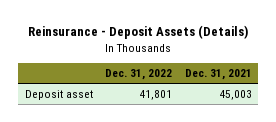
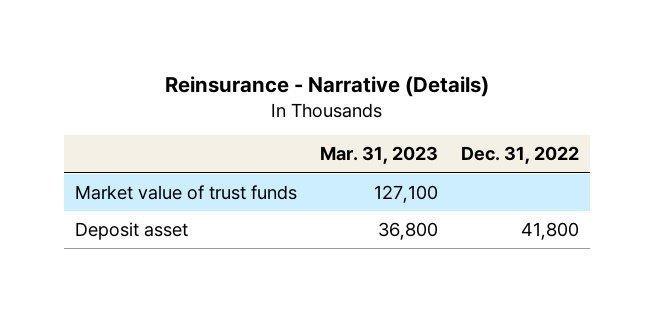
[28,25,249,40] Reinsurance - Deposit Assets (Details) -> [165,76,490,98] Reinsurance - Narrative (Details)
[184,69,252,81] Dec. 31, 2021 -> none
none -> [320,146,439,165] Mar. 31, 2023
none -> [75,185,298,201] Market value of trust funds
[139,90,173,101] 41,801 -> [520,222,579,241] 41,800

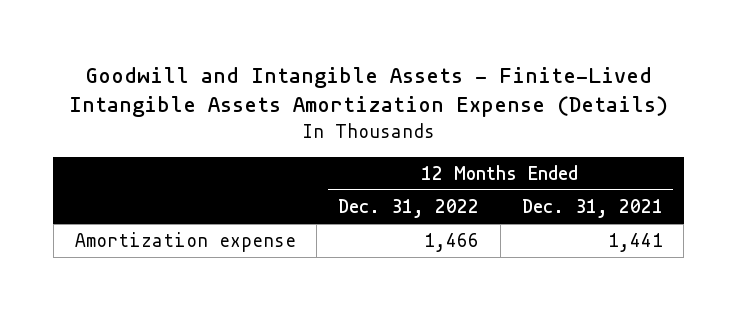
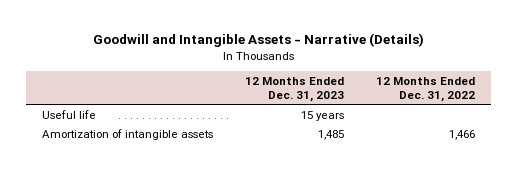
[68,66,668,118] Goodwill and Intangible Assets - Finite-Lived Intangible Assets Amortization Expense (Details) -> [92,33,424,48] Goodwill and Intangible Assets - Narrative (Details)
[521,199,663,219] Dec. 31, 2021 -> none
none -> [245,77,345,102] 12 Months Ended Dec. 31, 2023
none -> [42,109,97,119] Useful life
[74,232,296,253] Amortization expense -> [42,128,214,140] Amortization of intangible assets

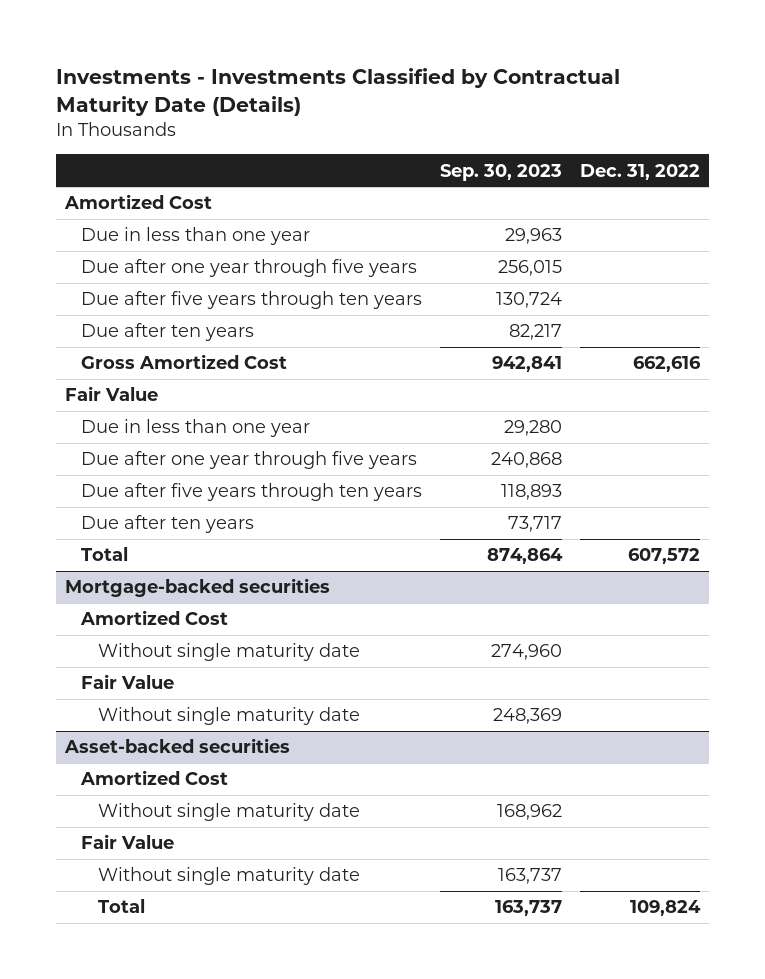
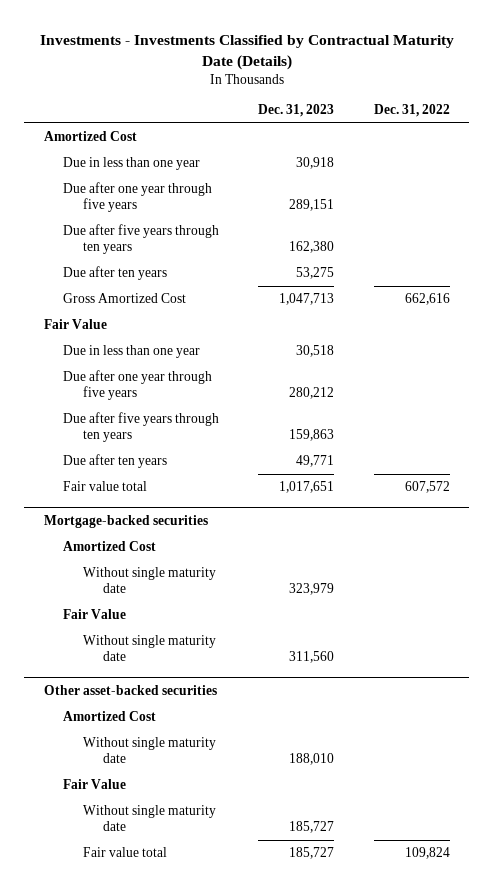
[440,163,563,181] Sep. 30, 2023 -> none
none -> [258,104,335,118] Dec. 31, 2023
[81,547,129,562] Total -> [63,481,148,492] Fair value total
[63,738,290,754] Asset-backed securities -> [43,685,217,696] Other asset-backed securities
[97,899,145,914] Total -> [82,847,167,858] Fair value total

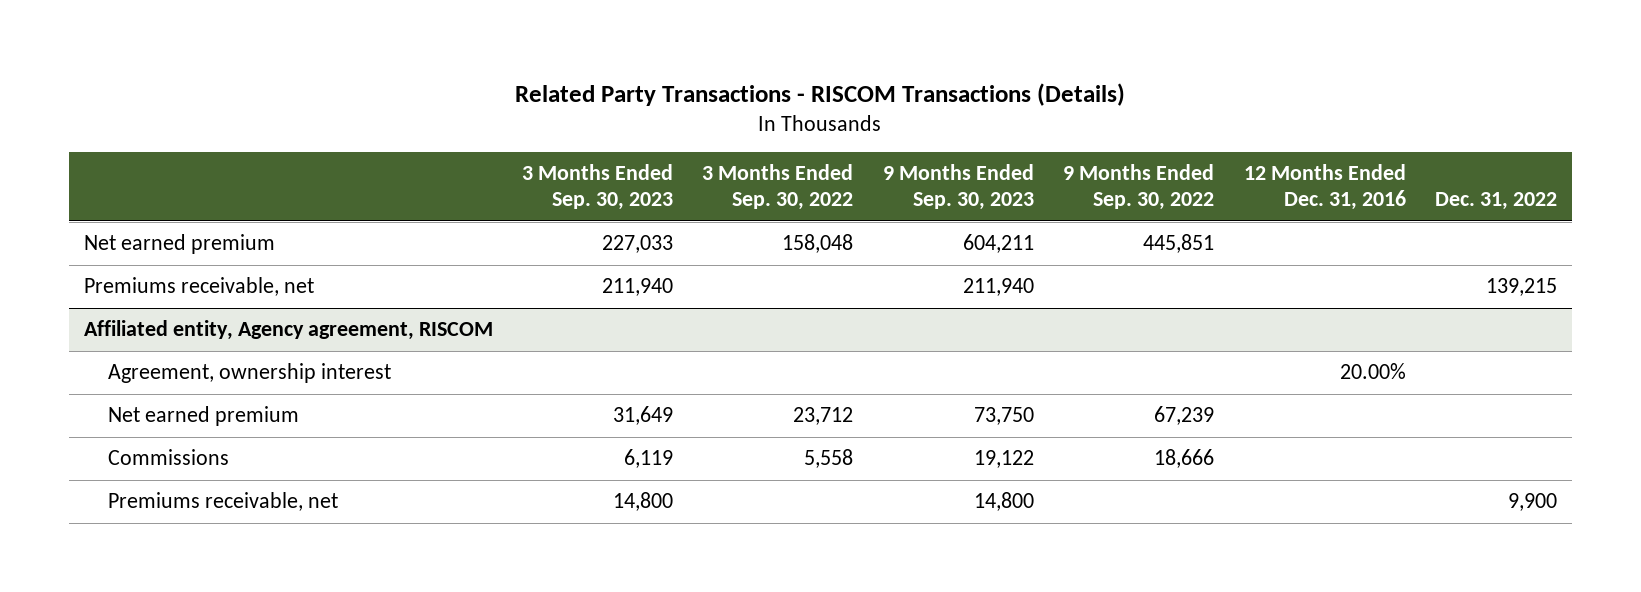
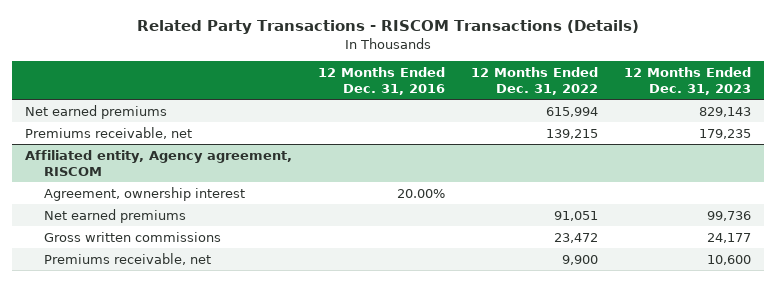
[522,164,674,211] 3 Months Ended Sep. 30, 2023 -> none
[702,164,854,211] 3 Months Ended Sep. 30, 2022 -> none
[882,164,1034,211] 9 Months Ended Sep. 30, 2023 -> none
[1063,164,1215,211] 9 Months Ended Sep. 30, 2022 -> none
[1435,192,1558,211] Dec. 31, 2022 -> none
none -> [470,66,598,96] 12 Months Ended Dec. 31, 2022
none -> [623,66,751,96] 12 Months Ended Dec. 31, 2023
[83,234,275,255] Net earned premium -> [24,104,167,119] Net earned premiums
[108,406,300,427] Net earned premium -> [43,208,186,223] Net earned premiums
[108,449,230,466] Commissions -> [43,231,221,242] Gross written commissions

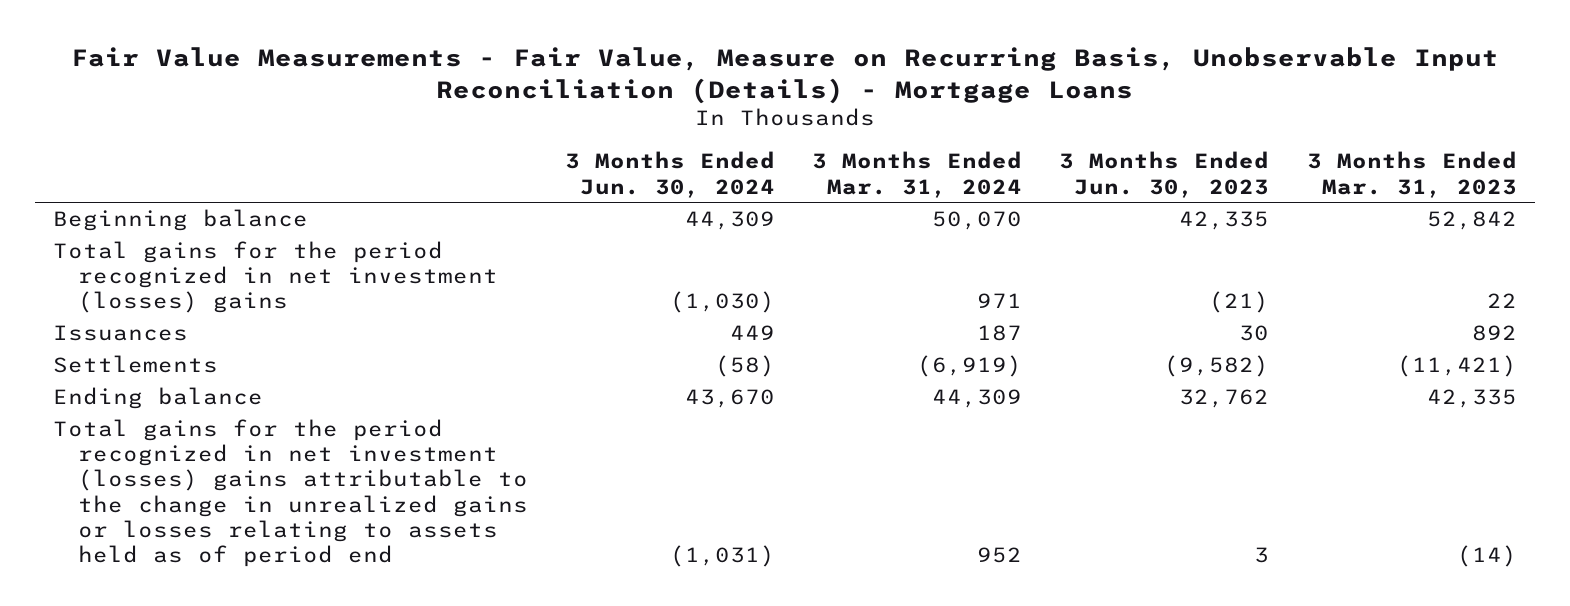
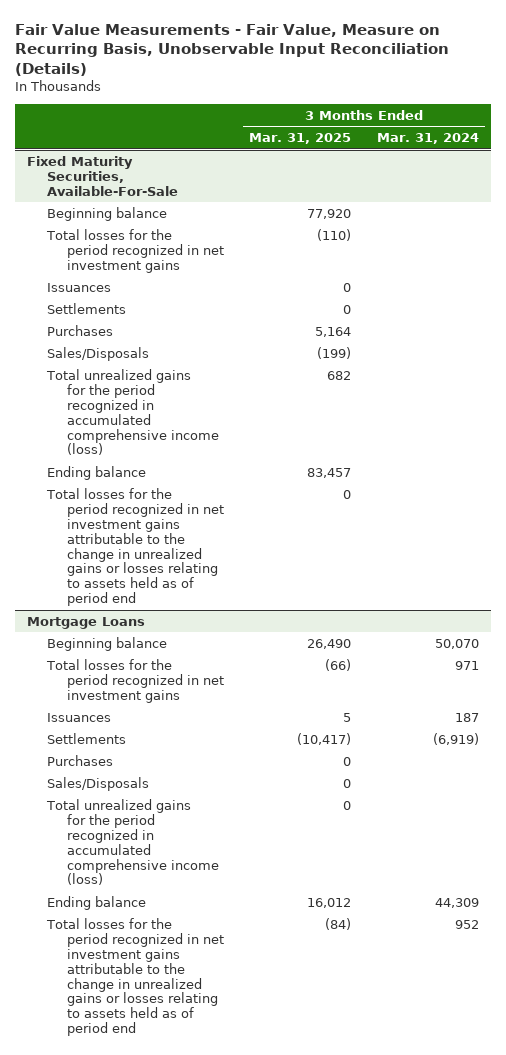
[71,47,1500,104] Fair Value Measurements - Fair Value, Measure on Recurring Basis, Unobservable Input Reconciliation (Details) - Mortgage Loans -> [14,23,449,77] Fair Value Measurements - Fair Value, Measure on Recurring Basis, Unobservable Input Reconciliation (Details)
[564,151,775,198] 3 Months Ended Jun. 30, 2024 -> none
[1059,151,1270,198] 3 Months Ended Jun. 30, 2023 -> none
[1306,151,1517,198] 3 Months Ended Mar. 31, 2023 -> none
none -> [249,133,352,145] Mar. 31, 2025
none -> [27,155,179,196] Fixed Maturity Securities, Available-For-Sale
none -> [47,206,168,221] Beginning balance
none -> [46,228,225,273] Total losses for the period recognized in net investment gains
none -> [47,282,112,292] Issuances
none -> [47,302,127,314] Settlements
none -> [47,324,114,336] Purchases
none -> [47,346,150,361] Sales/Disposals
none -> [46,368,220,456] Total unrealized gains for the period recognized in accumulated comprehensive income (loss)
none -> [47,465,147,480] Ending balance
none -> [46,487,225,607] Total losses for the period recognized in net investment gains attributable to the change in unrealized gains or losses relating to assets held as of period end
none -> [27,616,146,629] Mortgage Loans
[53,241,498,314] Total gains for the period recognized in net investment (losses) gains -> [46,658,225,703] Total losses for the period recognized in net investment gains
none -> [47,754,114,766] Purchases
none -> [47,776,150,791] Sales/Disposals
none -> [46,798,220,886] Total unrealized gains for the period recognized in accumulated comprehensive income (loss)
[53,419,528,567] Total gains for the period recognized in net investment (losses) gains attributable to the change in unrealized gains or losses relating to assets held as of period end -> [46,917,225,1037] Total losses for the period recognized in net investment gains attributable to the change in unrealized gains or losses relating to assets held as of period end

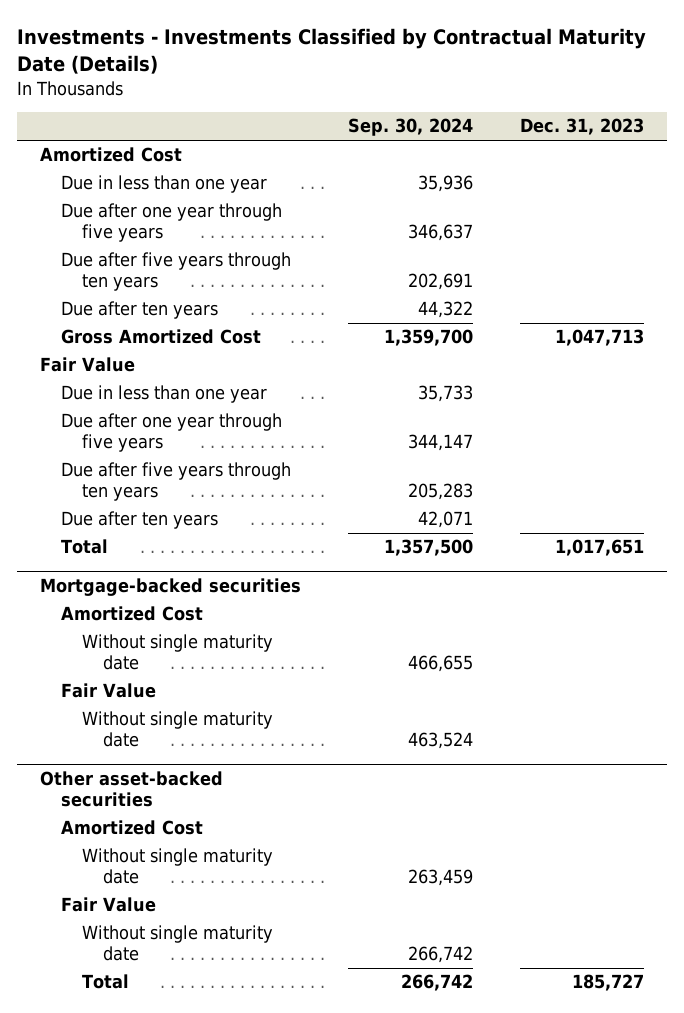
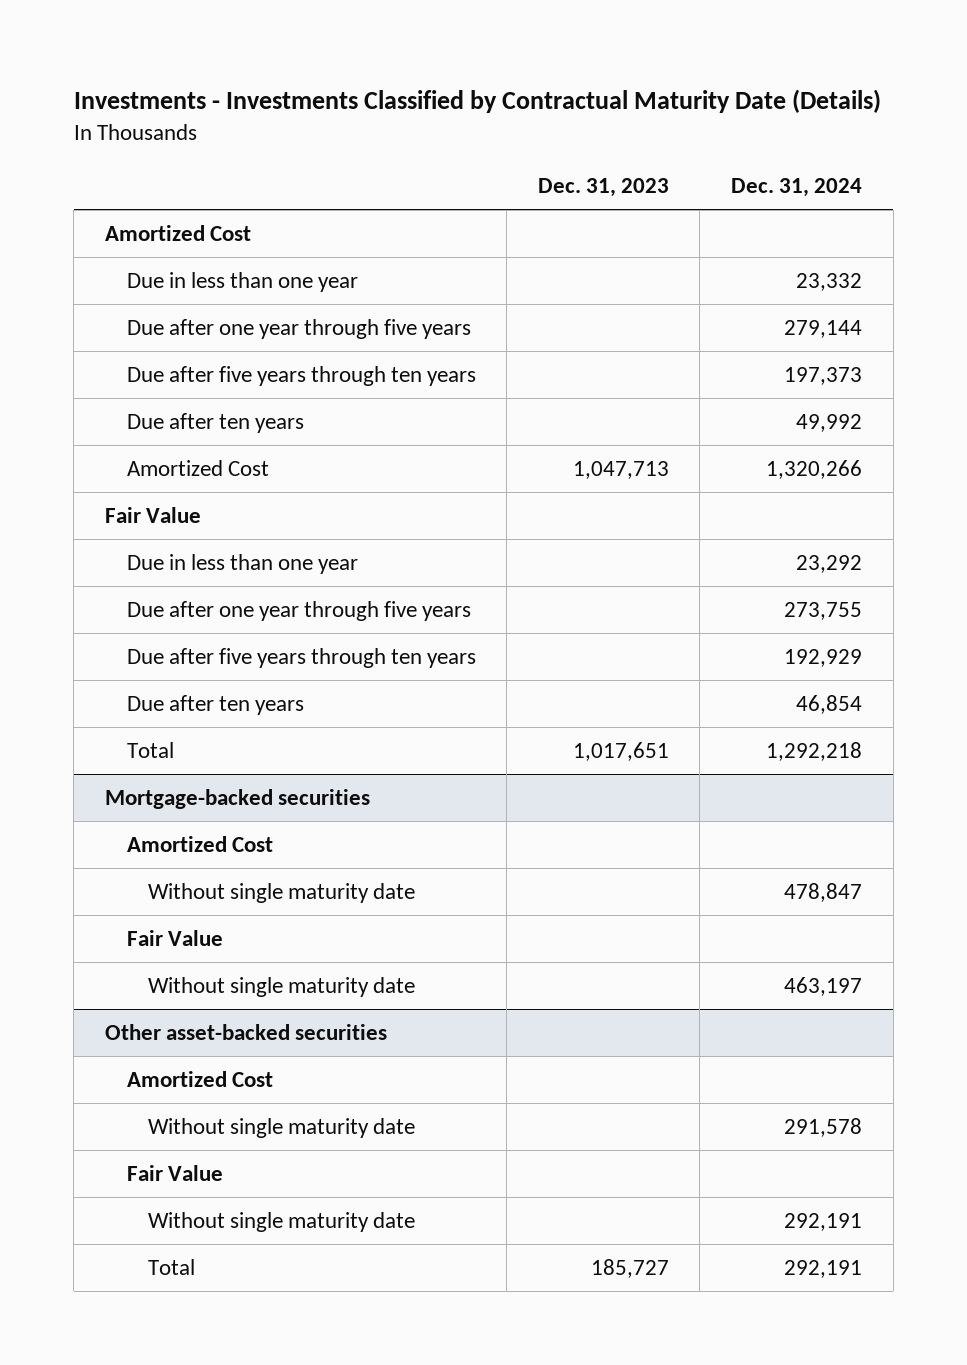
[348,118,474,137] Sep. 30, 2024 -> none
none -> [730,178,862,198] Dec. 31, 2024
[61,329,262,345] Gross Amortized Cost -> [126,459,269,476] Amortized Cost

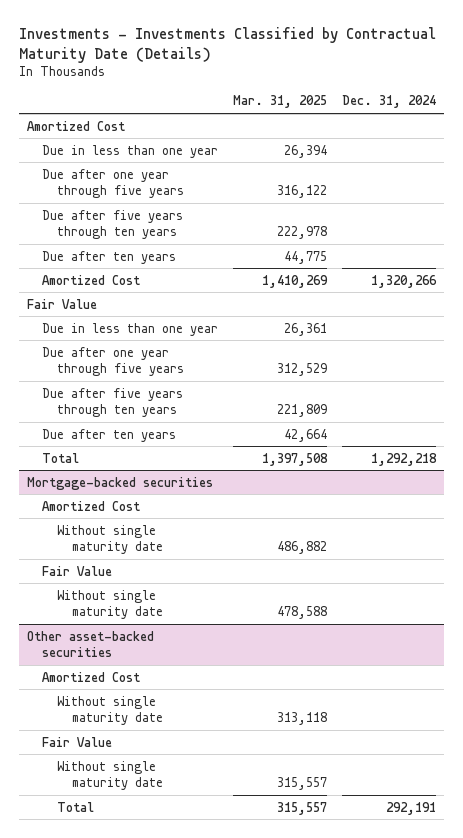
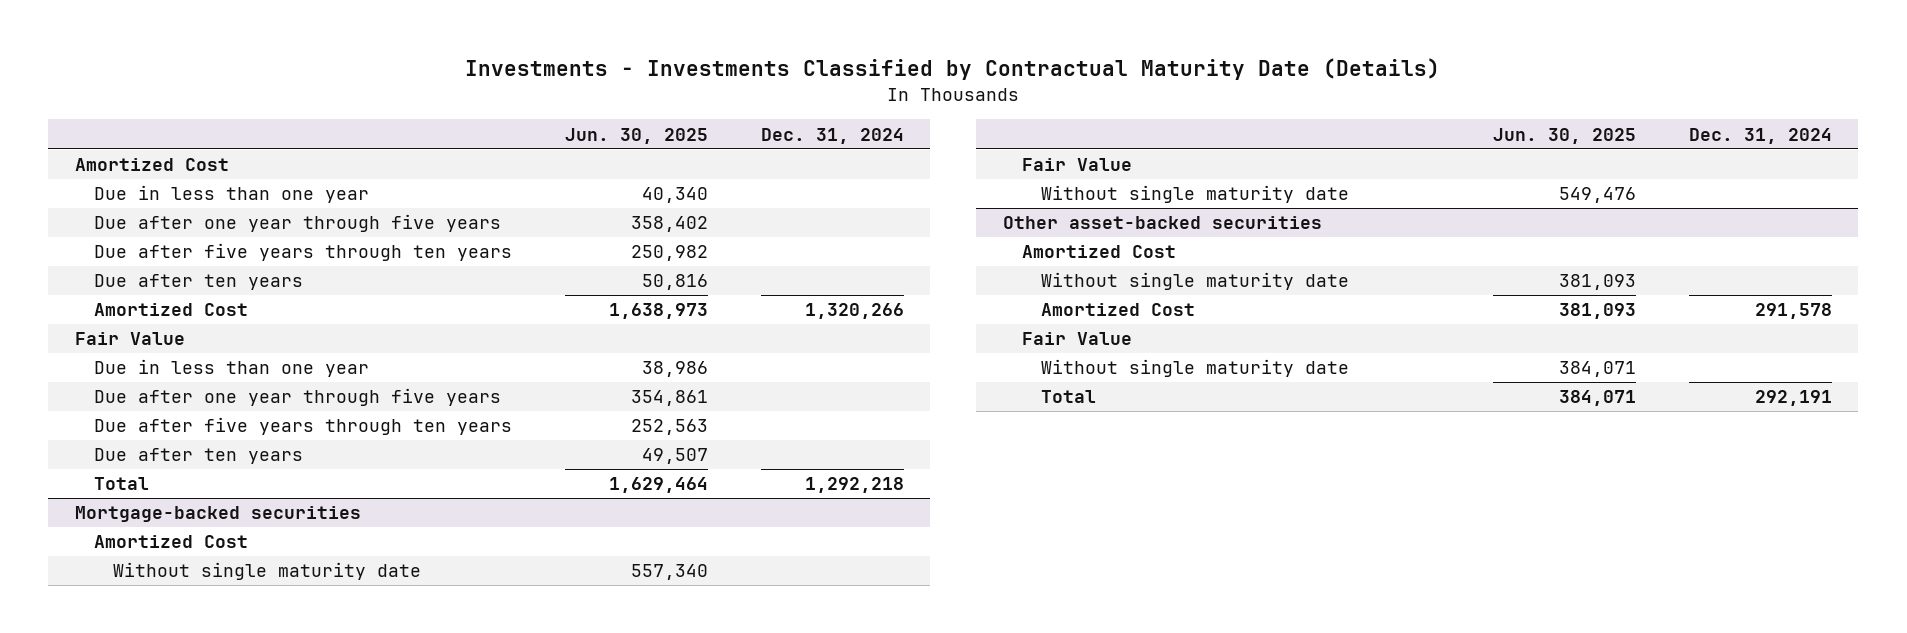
[233,95,328,109] Mar. 31, 2025 -> none
none -> [564,127,708,144] Jun. 30, 2025
none -> [1040,303,1195,317] Amortized Cost

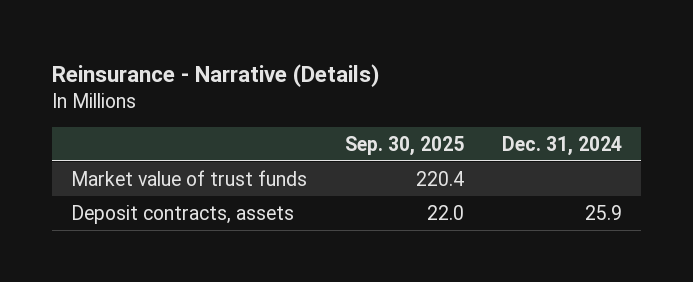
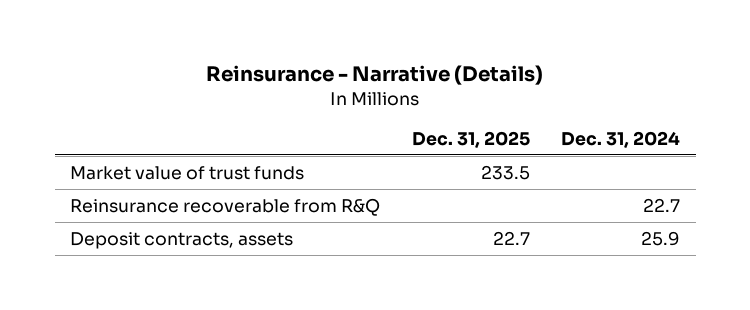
[344,136,464,157] Sep. 30, 2025 -> none
none -> [411,130,530,148] Dec. 31, 2025
none -> [70,197,381,216] Reinsurance recoverable from R&Q

